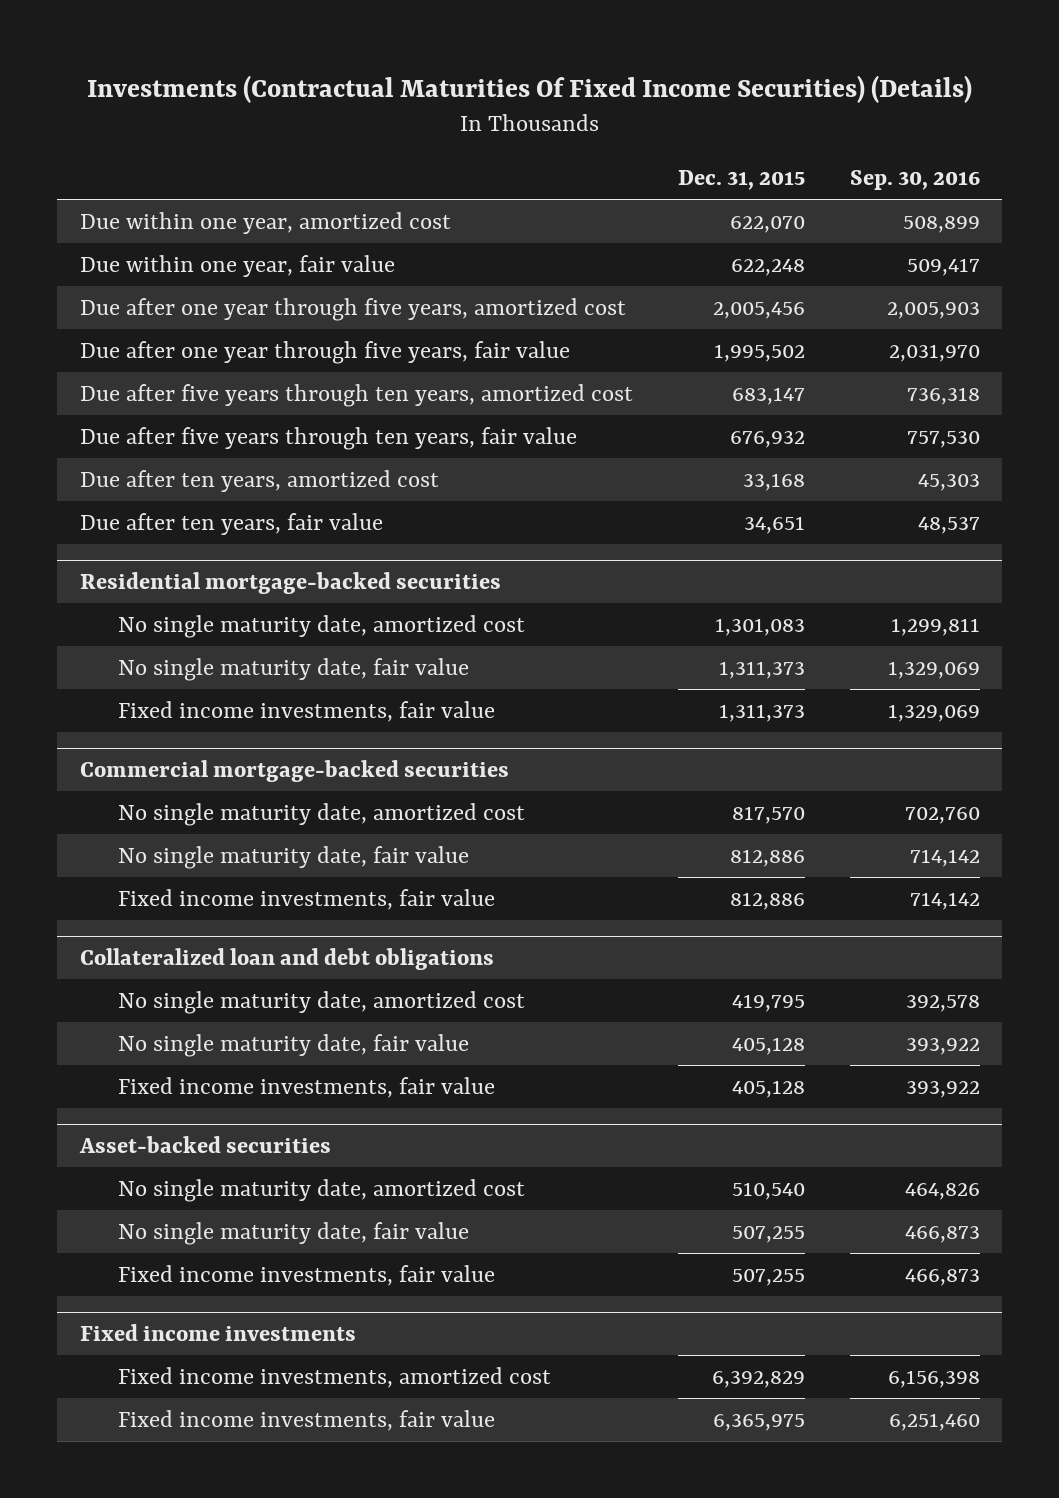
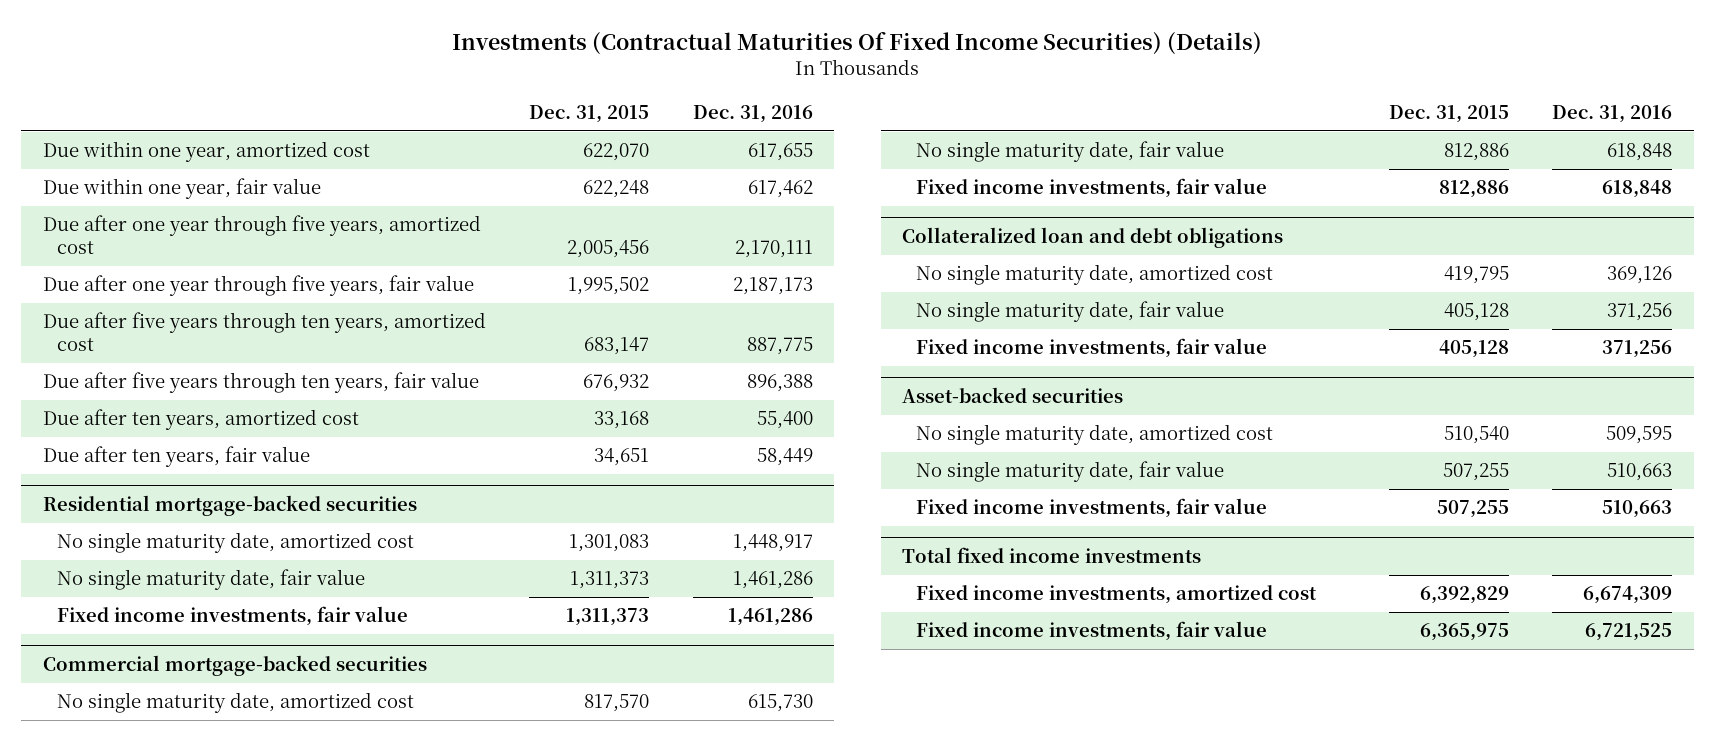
[849,170,980,191] Sep. 30, 2016 -> none
none -> [692,105,813,124] Dec. 31, 2016
[79,1324,356,1342] Fixed income investments -> [902,546,1202,563] Total fixed income investments

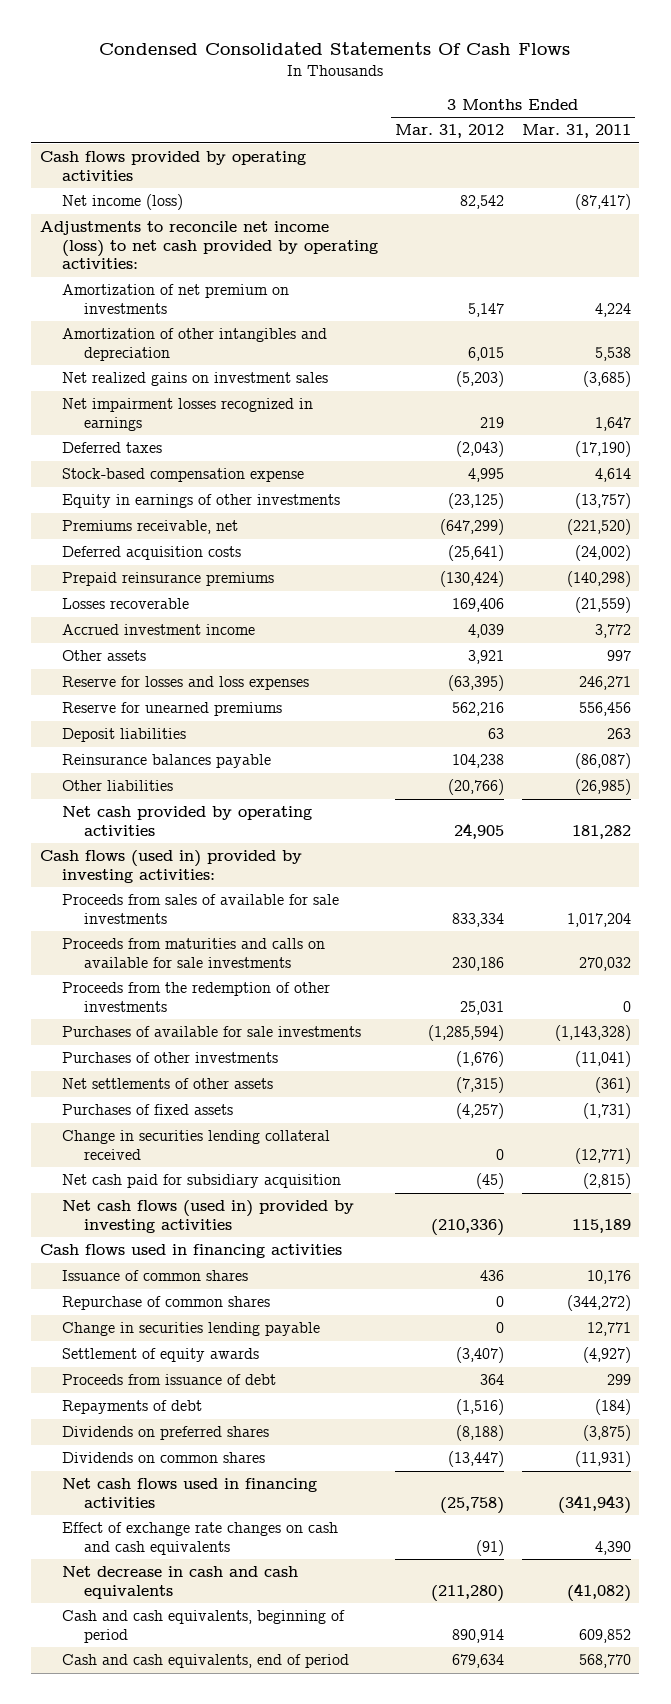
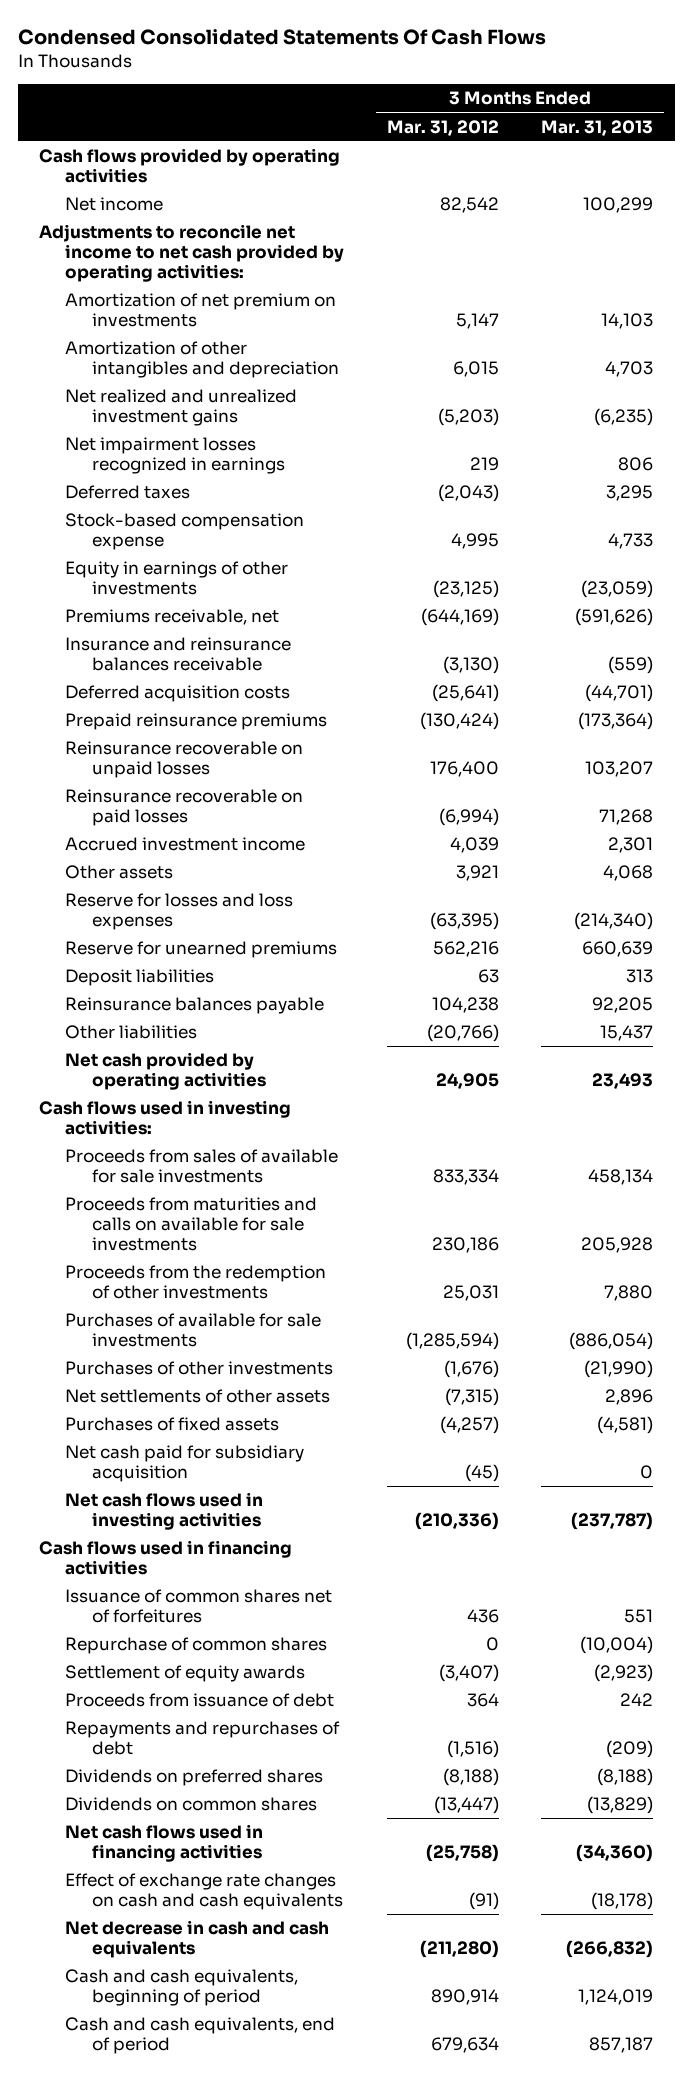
[521,124,631,139] Mar. 31, 2011 -> none
none -> [541,119,654,136] Mar. 31, 2013
[61,194,183,211] Net income (loss) -> [65,197,164,212] Net income
[39,221,378,270] Adjustments to reconcile net income (loss) to net cash provided by operating activities: -> [38,224,345,283] Adjustments to reconcile net income to net cash provided by operating activities:
[61,372,328,387] Net realized gains on investment sales -> [65,389,298,427] Net realized and unrealized investment gains
[440,519,505,536] (647,299) -> [420,608,499,627] (644,169)
none -> [65,637,292,672] Insurance and reinsurance balances receivable
[61,598,189,610] Losses recoverable -> none
none -> [65,741,304,779] Reinsurance recoverable on unpaid losses
none -> [65,789,304,827] Reinsurance recoverable on paid losses
[39,850,302,883] Cash flows (used in) provided by investing activities: -> [38,1100,291,1136] Cash flows used in investing activities:
[61,1130,330,1160] Change in securities lending collateral received -> none
[61,1200,354,1233] Net cash flows (used in) provided by investing activities -> [65,1492,264,1531] Net cash flows used in investing activities
[61,1270,248,1282] Issuance of common shares -> [65,1589,333,1624] Issuance of common shares net of forfeitures
[61,1322,320,1337] Change in securities lending payable -> none
[61,1400,202,1415] Repayments of debt -> [65,1721,341,1756] Repayments and repurchases of debt

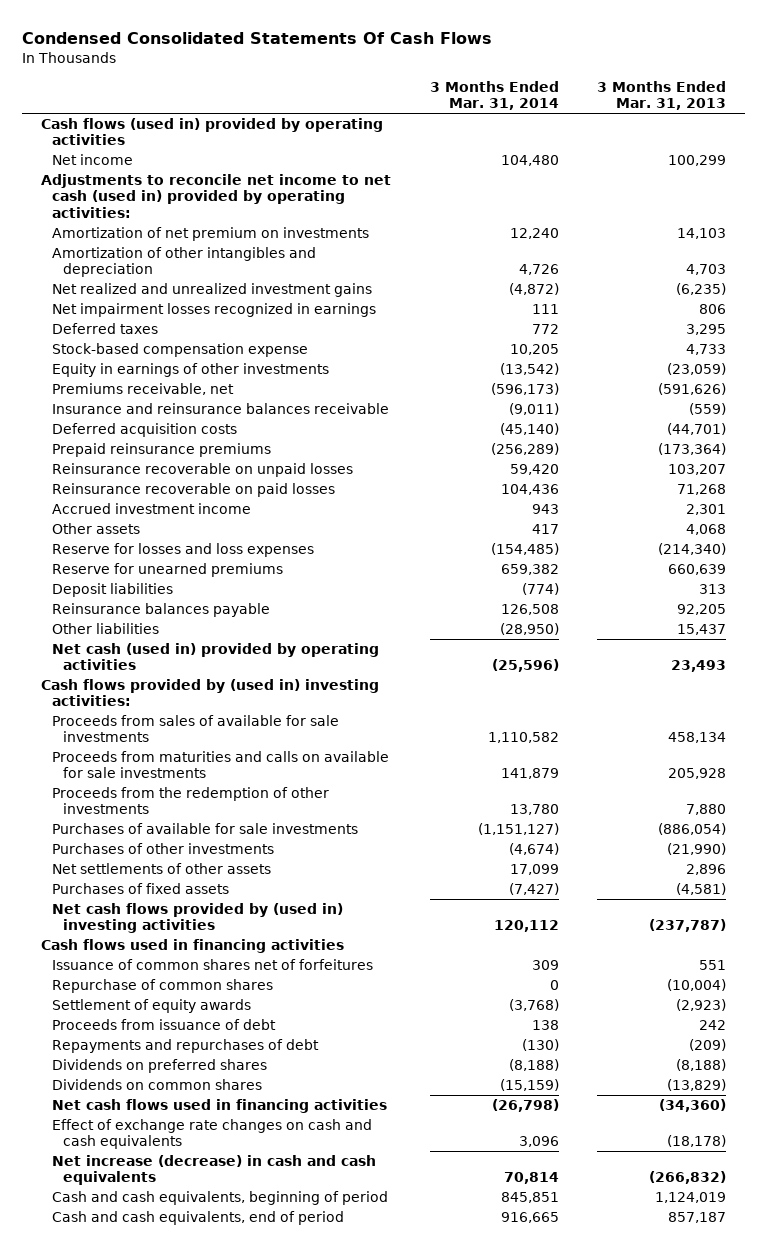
[386,119,499,136] Mar. 31, 2012 -> none
none -> [429,80,559,111] 3 Months Ended Mar. 31, 2014
[38,148,340,184] Cash flows provided by operating activities -> [41,118,384,146] Cash flows (used in) provided by operating activities
[38,224,345,283] Adjustments to reconcile net income to net cash provided by operating activities: -> [41,174,392,218] Adjustments to reconcile net income to net cash (used in) provided by operating activities:
[65,1052,267,1091] Net cash provided by operating activities -> [52,643,380,671] Net cash (used in) provided by operating activities
[38,1100,291,1136] Cash flows used in investing activities: -> [41,679,380,707] Cash flows provided by (used in) investing activities:
[65,1445,305,1483] Net cash paid for subsidiary acquisition -> none
[65,1492,264,1531] Net cash flows used in investing activities -> [52,903,344,934] Net cash flows provided by (used in) investing activities
[65,1920,330,1959] Net decrease in cash and cash equivalents -> [52,1155,377,1186] Net increase (decrease) in cash and cash equivalents

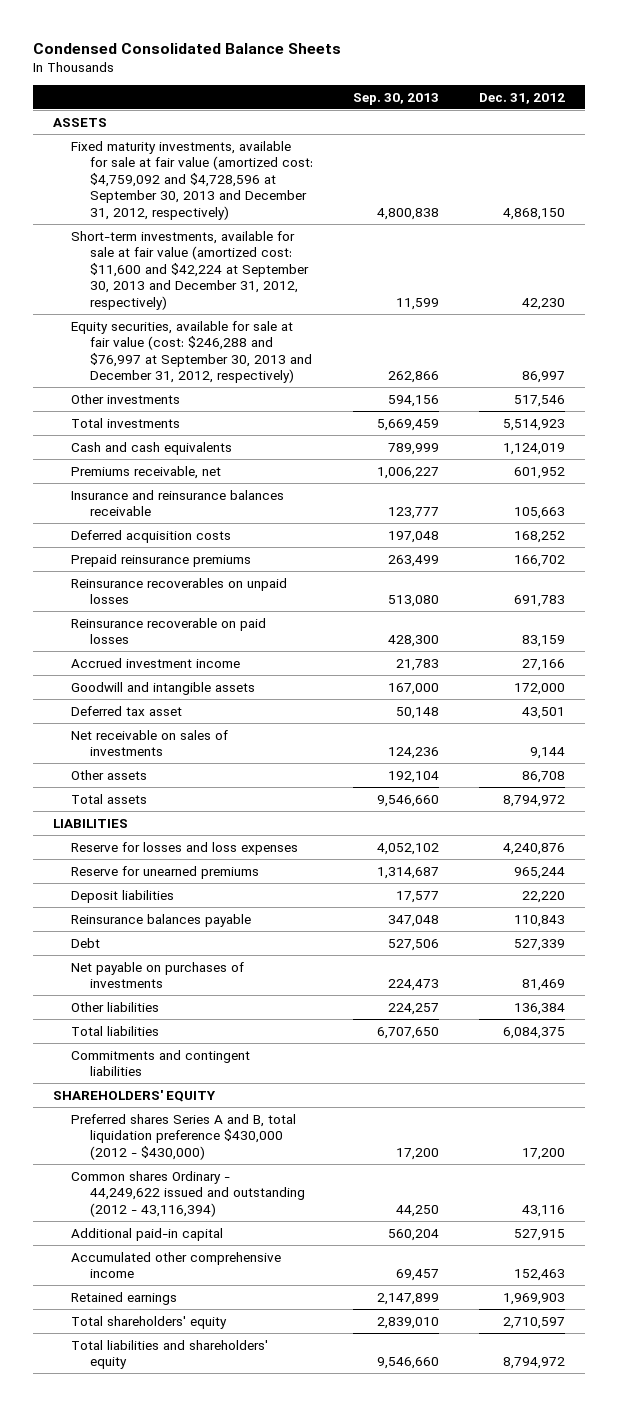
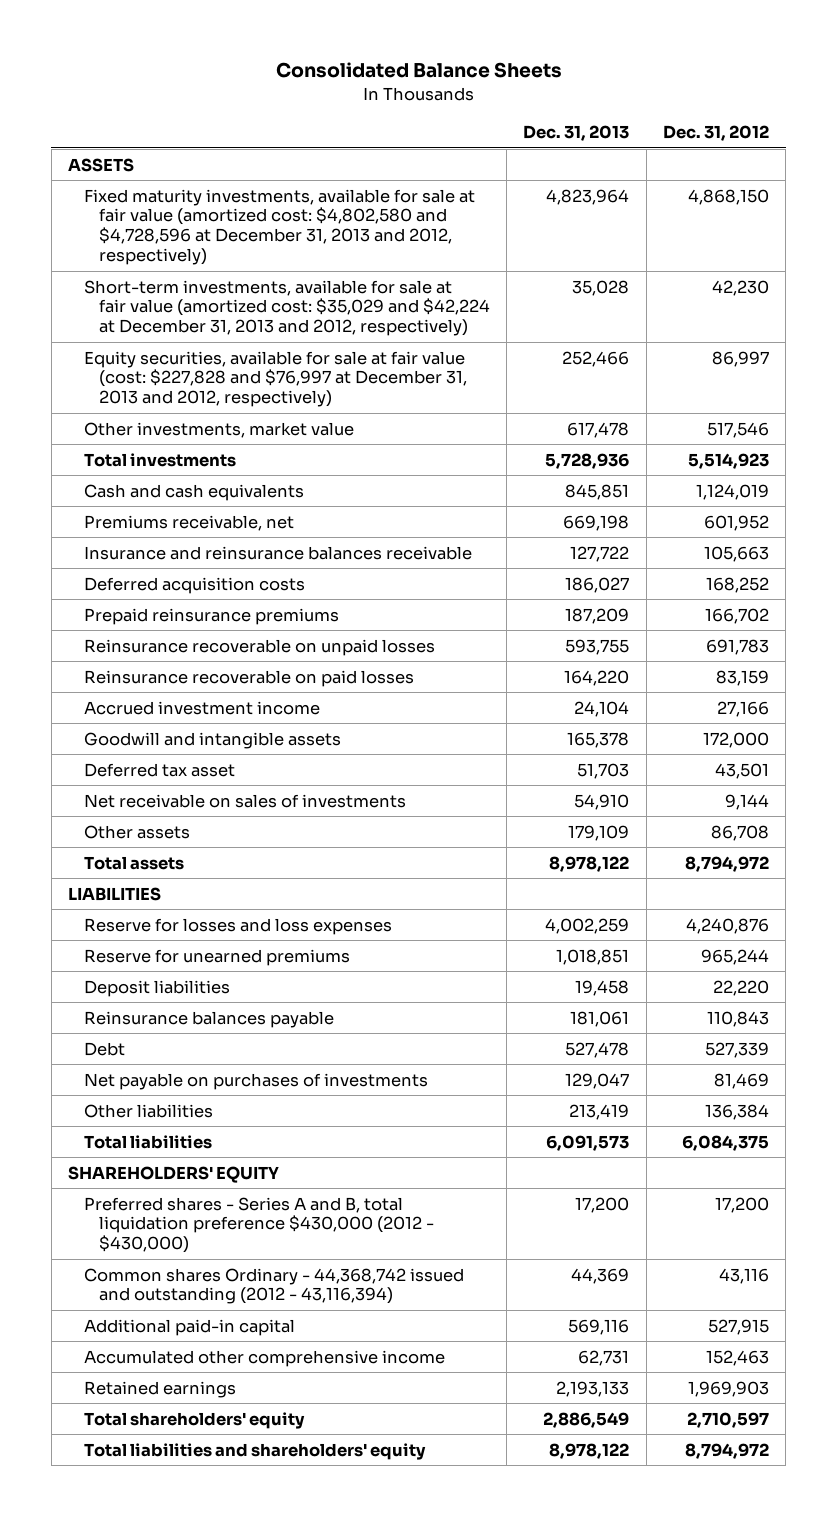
[32,42,341,54] Condensed Consolidated Balance Sheets -> [275,62,562,79] Consolidated Balance Sheets
[353,92,440,105] Sep. 30, 2013 -> none
none -> [523,125,630,142] Dec. 31, 2013
[71,140,314,220] Fixed maturity investments, available for sale at fair value (amortized cost: $4,759,092 and $4,728,596 at September 30, 2013 and December 31, 2012, respectively) -> [83,188,475,265] Fixed maturity investments, available for sale at fair value (amortized cost: $4,802,580 and $4,728,596 at December 31, 2013 and 2012, respectively)
[71,230,310,310] Short-term investments, available for sale at fair value (amortized cost: $11,600 and $42,224 at September 30, 2013 and December 31, 2012, respectively) -> [83,279,490,337] Short-term investments, available for sale at fair value (amortized cost: $35,029 and $42,224 at December 31, 2013 and 2012, respectively)
[71,320,313,384] Equity securities, available for sale at fair value (cost: $246,288 and $76,997 at September 30, 2013 and December 31, 2012, respectively) -> [83,350,467,408] Equity securities, available for sale at fair value (cost: $227,828 and $76,997 at December 31, 2013 and 2012, respectively)
[71,393,181,404] Other investments -> [83,421,354,438] Other investments, market value
[71,577,288,605] Reinsurance recoverables on unpaid losses -> [83,638,435,656] Reinsurance recoverable on unpaid losses
[71,1049,251,1077] Commitments and contingent liabilities -> none
[71,1113,297,1160] Preferred shares Series A and B, total liquidation preference $430,000 (2012 - $430,000) -> [83,1196,434,1254] Preferred shares - Series A and B, total liquidation preference $430,000 (2012 - $430,000)
[71,1170,306,1217] Common shares Ordinary - 44,249,622 issued and outstanding (2012 - 43,116,394) -> [83,1267,464,1305] Common shares Ordinary - 44,368,742 issued and outstanding (2012 - 43,116,394)

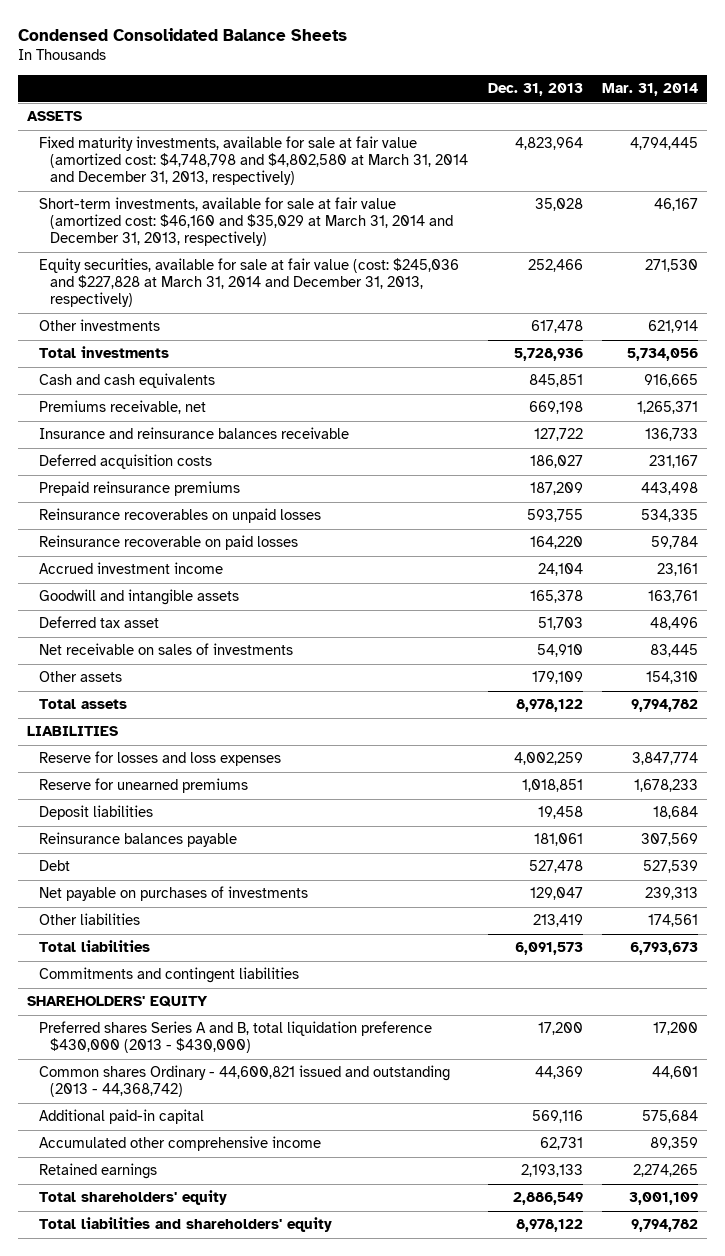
[275,62,562,79] Consolidated Balance Sheets -> [17,27,347,41] Condensed Consolidated Balance Sheets
[662,125,769,142] Dec. 31, 2012 -> none
none -> [601,83,698,97] Mar. 31, 2014
[83,188,475,265] Fixed maturity investments, available for sale at fair value (amortized cost: $4,802,580 and $4,728,596 at December 31, 2013 and 2012, respectively) -> [38,136,469,186] Fixed maturity investments, available for sale at fair value (amortized cost: $4,748,798 and $4,802,580 at March 31, 2014 and December 31, 2013, respectively)
[83,279,490,337] Short-term investments, available for sale at fair value (amortized cost: $35,029 and $42,224 at December 31, 2013 and 2012, respectively) -> [38,197,454,247] Short-term investments, available for sale at fair value (amortized cost: $46,160 and $35,029 at March 31, 2014 and December 31, 2013, respectively)
[83,350,467,408] Equity securities, available for sale at fair value (cost: $227,828 and $76,997 at December 31, 2013 and 2012, respectively) -> [38,258,459,308] Equity securities, available for sale at fair value (cost: $245,036 and $227,828 at March 31, 2014 and December 31, 2013, respectively)
[83,421,354,438] Other investments, market value -> [38,319,160,332] Other investments
[83,638,435,656] Reinsurance recoverable on unpaid losses -> [38,508,321,524] Reinsurance recoverables on unpaid losses
none -> [38,967,299,984] Commitments and contingent liabilities
[83,1196,434,1254] Preferred shares - Series A and B, total liquidation preference $430,000 (2012 - $430,000) -> [38,1021,432,1054] Preferred shares Series A and B, total liquidation preference $430,000 (2013 - $430,000)
[83,1267,464,1305] Common shares Ordinary - 44,368,742 issued and outstanding (2012 - 43,116,394) -> [38,1065,450,1098] Common shares Ordinary - 44,600,821 issued and outstanding (2013 - 44,368,742)

